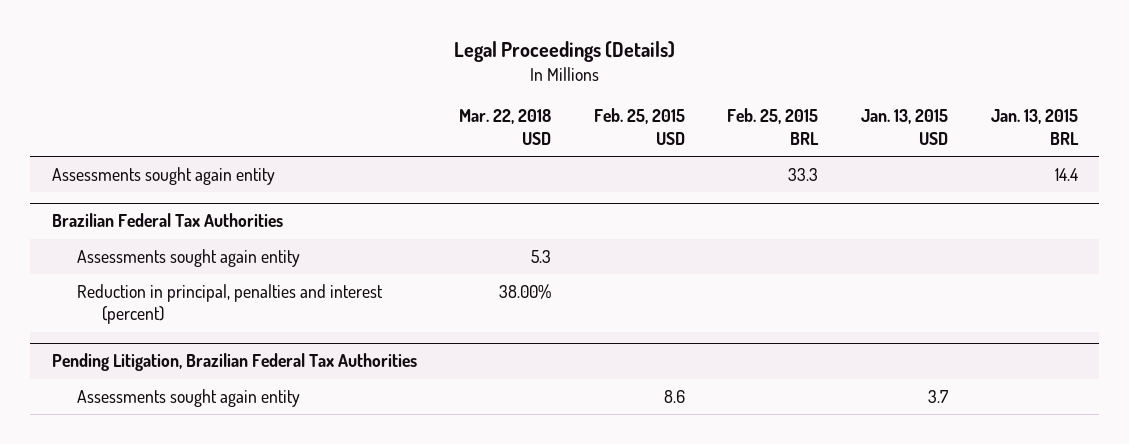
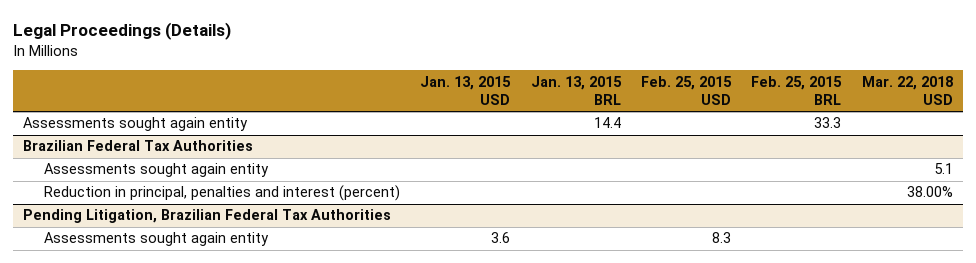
[531,250,552,264] 5.3 -> [933,163,953,175] 5.1
[663,390,685,404] 8.6 -> [711,232,731,244] 8.3
[928,390,949,404] 3.7 -> [491,232,511,244] 3.6

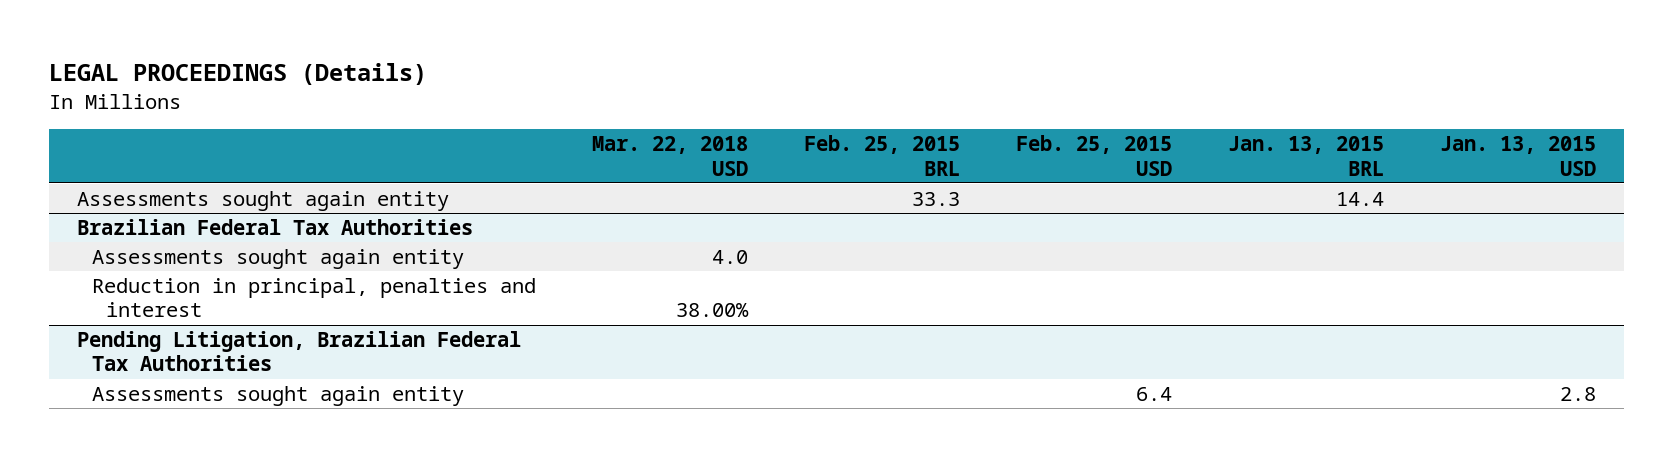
[13,21,232,40] Legal Proceedings (Details) -> [49,62,428,85] LEGAL PROCEEDINGS (Details)
[933,163,953,175] 5.1 -> [711,250,748,265] 4.0
[43,185,400,202] Reduction in principal, penalties and interest (percent) -> [91,278,536,318] Reduction in principal, penalties and interest
[491,232,511,244] 3.6 -> [1560,387,1597,402] 2.8
[711,232,731,244] 8.3 -> [1135,387,1172,402] 6.4

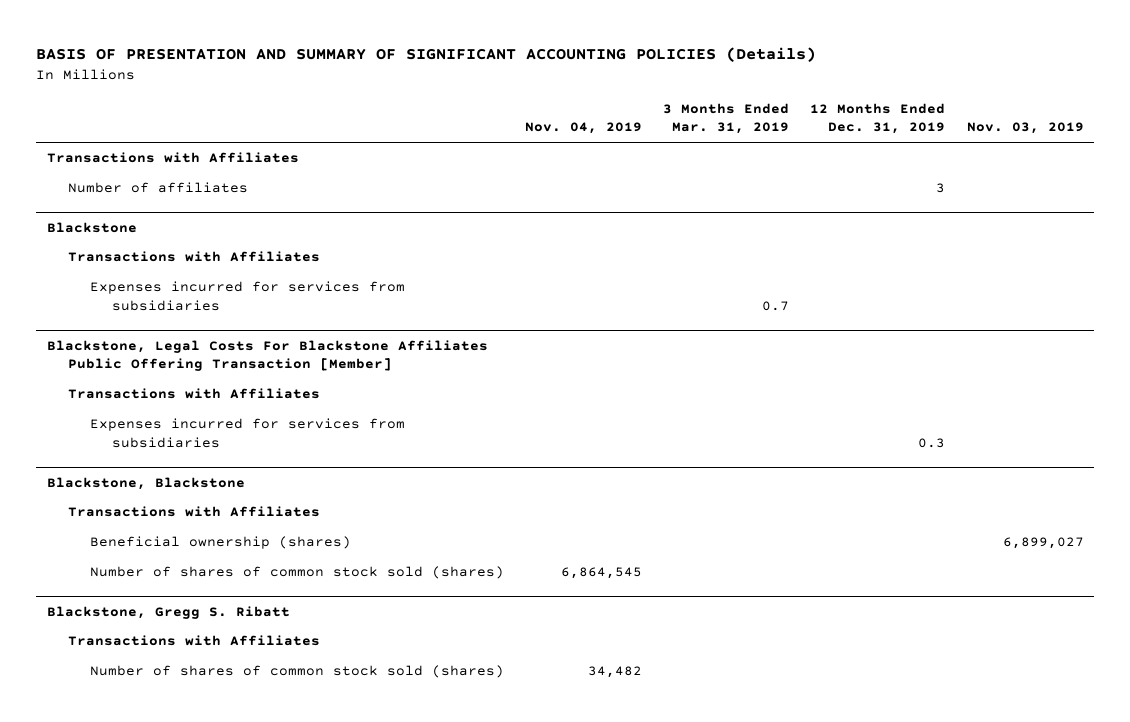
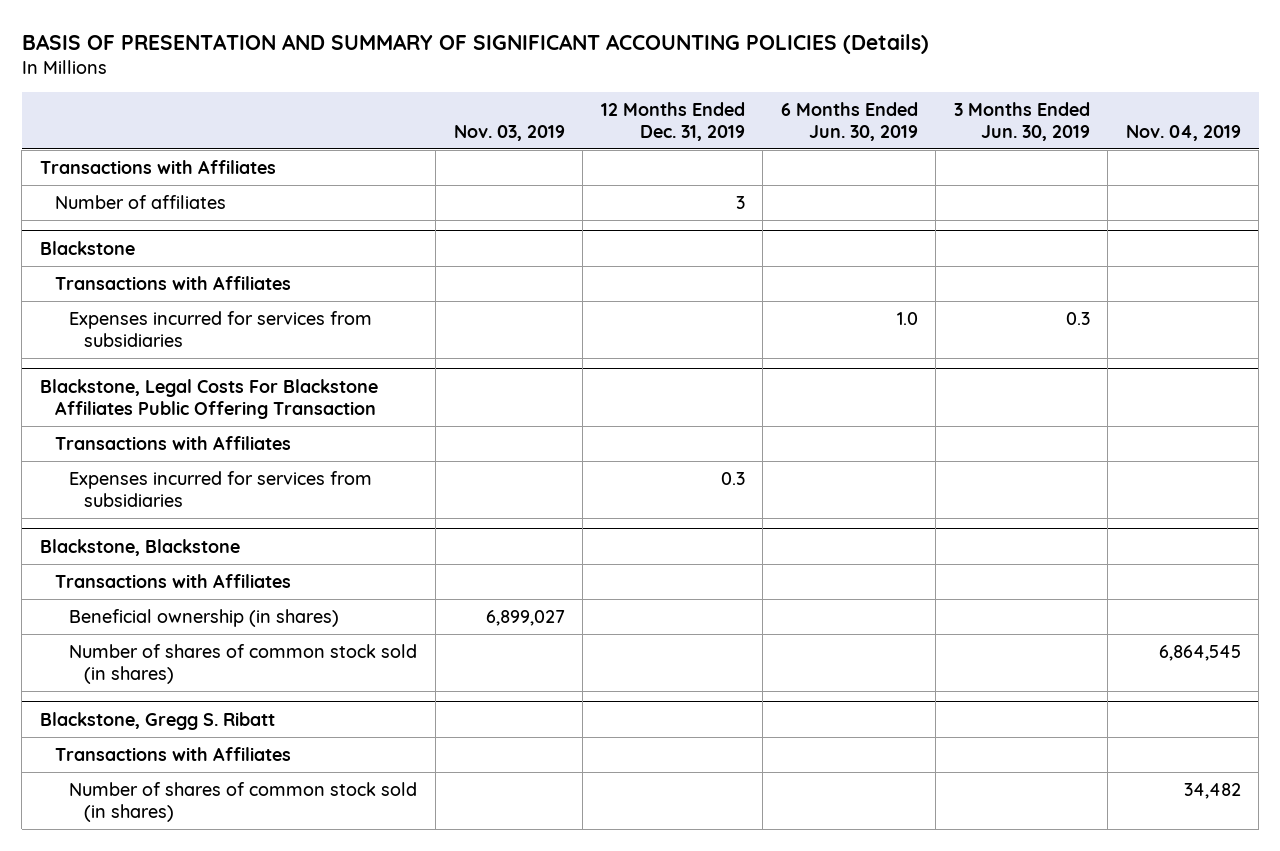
[663,102,790,135] 3 Months Ended Mar. 31, 2019 -> none
none -> [780,102,918,141] 6 Months Ended Jun. 30, 2019
none -> [953,102,1090,141] 3 Months Ended Jun. 30, 2019
[46,339,488,372] Blackstone, Legal Costs For Blackstone Affiliates Public Offering Transaction [Member] -> [39,378,378,419] Blackstone, Legal Costs For Blackstone Affiliates Public Offering Transaction
[89,536,351,550] Beneficial ownership (shares) -> [69,608,340,627] Beneficial ownership (in shares)
[89,566,504,580] Number of shares of common stock sold (shares) -> [69,643,418,684] Number of shares of common stock sold (in shares)
[89,665,504,679] Number of shares of common stock sold (shares) -> [69,781,418,822] Number of shares of common stock sold (in shares)

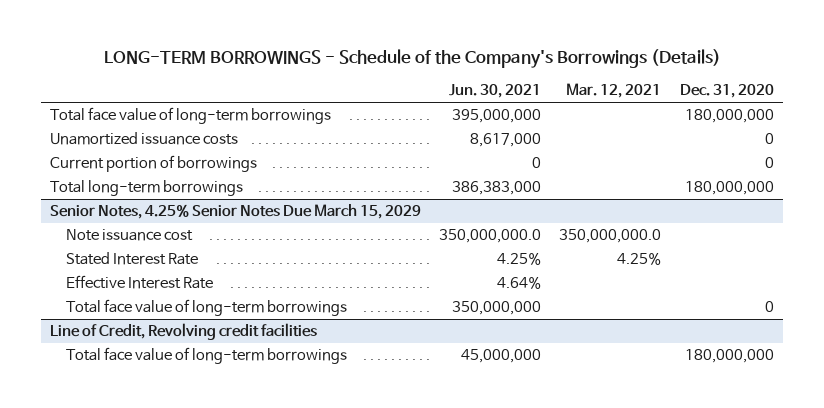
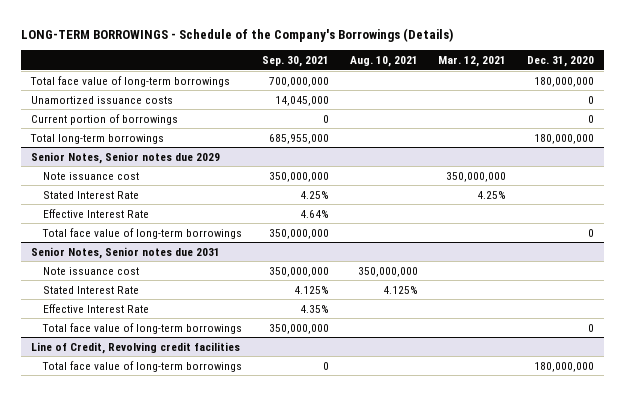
[449,84,542,99] Jun. 30, 2021 -> none
none -> [262,56,330,68] Sep. 30, 2021
none -> [349,56,418,68] Aug. 10, 2021
[49,204,421,220] Senior Notes, 4.25% Senior Notes Due March 15, 2029 -> [31,151,221,164] Senior Notes, Senior notes due 2029
[559,229,662,244] 350,000,000.0 -> [446,171,507,182] 350,000,000
none -> [31,246,221,259] Senior Notes, Senior notes due 2031
none -> [43,266,140,275] Note issuance cost
none -> [43,285,140,294] Stated Interest Rate
none -> [43,303,150,313] Effective Interest Rate
none -> [42,322,243,334] Total face value of long-term borrowings

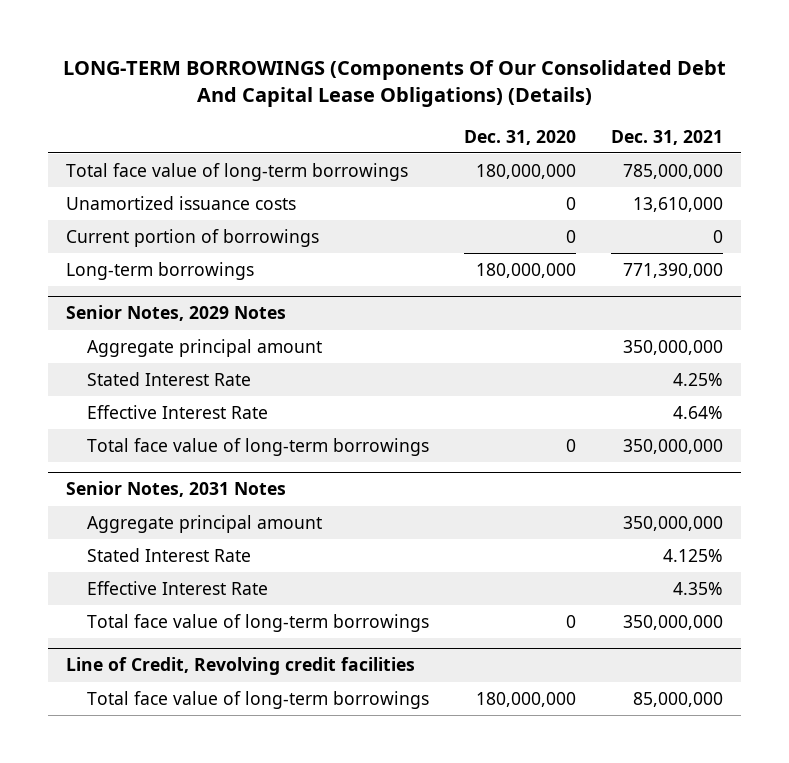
[21,27,454,42] LONG-TERM BORROWINGS - Schedule of the Company's Borrowings (Details) -> [62,60,726,108] LONG-TERM BORROWINGS (Components Of Our Consolidated Debt And Capital Lease Obligations) (Details)
[262,56,330,68] Sep. 30, 2021 -> none
[349,56,418,68] Aug. 10, 2021 -> none
[438,56,507,68] Mar. 12, 2021 -> none
none -> [611,129,724,145] Dec. 31, 2021
[30,133,165,144] Total long-term borrowings -> [65,261,254,280] Long-term borrowings
[31,151,221,164] Senior Notes, Senior notes due 2029 -> [65,305,286,322] Senior Notes, 2029 Notes
[43,171,140,180] Note issuance cost -> [86,338,322,357] Aggregate principal amount
[31,246,221,259] Senior Notes, Senior notes due 2031 -> [65,481,286,498] Senior Notes, 2031 Notes
[43,266,140,275] Note issuance cost -> [86,514,322,533] Aggregate principal amount

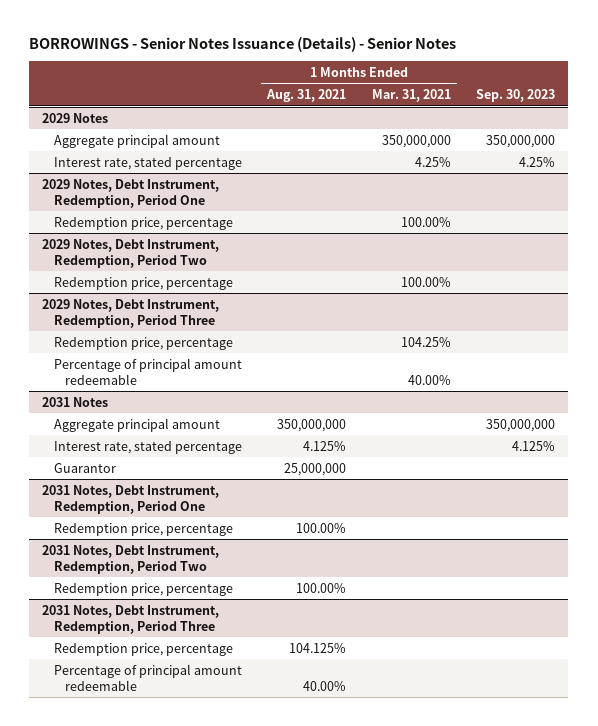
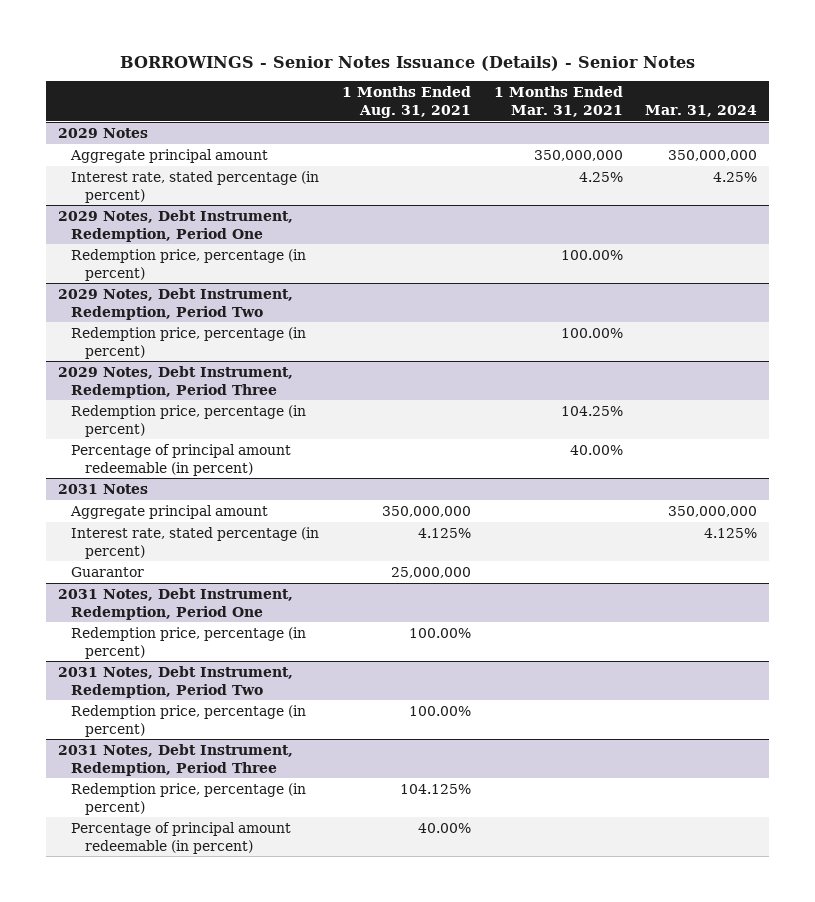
[476,89,556,103] Sep. 30, 2023 -> none
none -> [645,104,758,117] Mar. 31, 2024
[53,156,242,170] Interest rate, stated percentage -> [71,170,320,203] Interest rate, stated percentage (in percent)
[53,216,233,230] Redemption price, percentage -> [71,248,307,281] Redemption price, percentage (in percent)
[53,276,233,290] Redemption price, percentage -> [71,326,307,359] Redemption price, percentage (in percent)
[53,336,233,350] Redemption price, percentage -> [71,404,307,437] Redemption price, percentage (in percent)
[53,357,242,385] Percentage of principal amount redeemable -> [71,443,292,476] Percentage of principal amount redeemable (in percent)
[53,440,242,454] Interest rate, stated percentage -> [71,526,320,559] Interest rate, stated percentage (in percent)
[53,522,233,536] Redemption price, percentage -> [71,626,307,659] Redemption price, percentage (in percent)
[53,582,233,596] Redemption price, percentage -> [71,704,307,737] Redemption price, percentage (in percent)
[53,642,233,656] Redemption price, percentage -> [71,782,307,815] Redemption price, percentage (in percent)
[53,663,242,691] Percentage of principal amount redeemable -> [71,821,292,854] Percentage of principal amount redeemable (in percent)

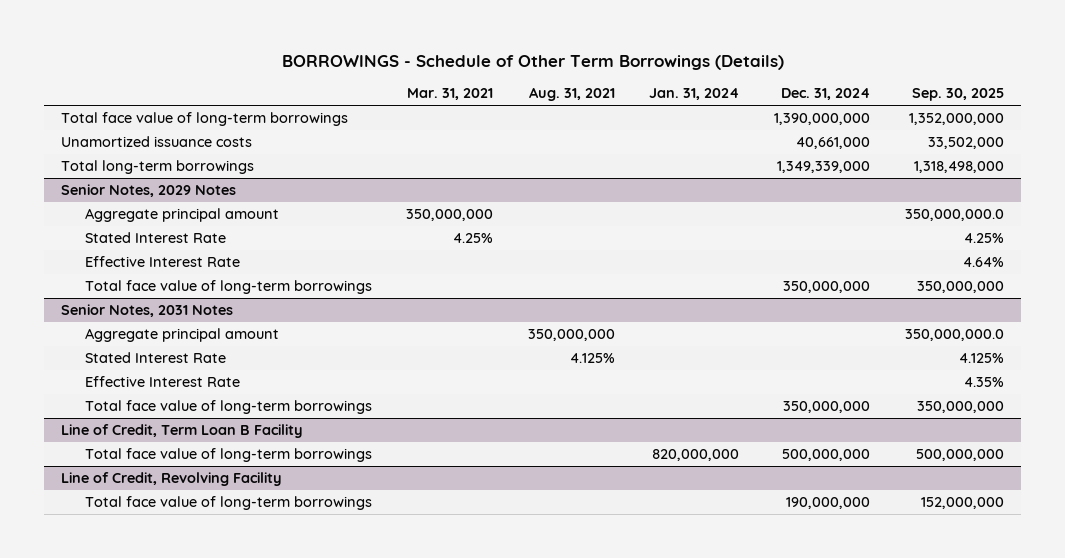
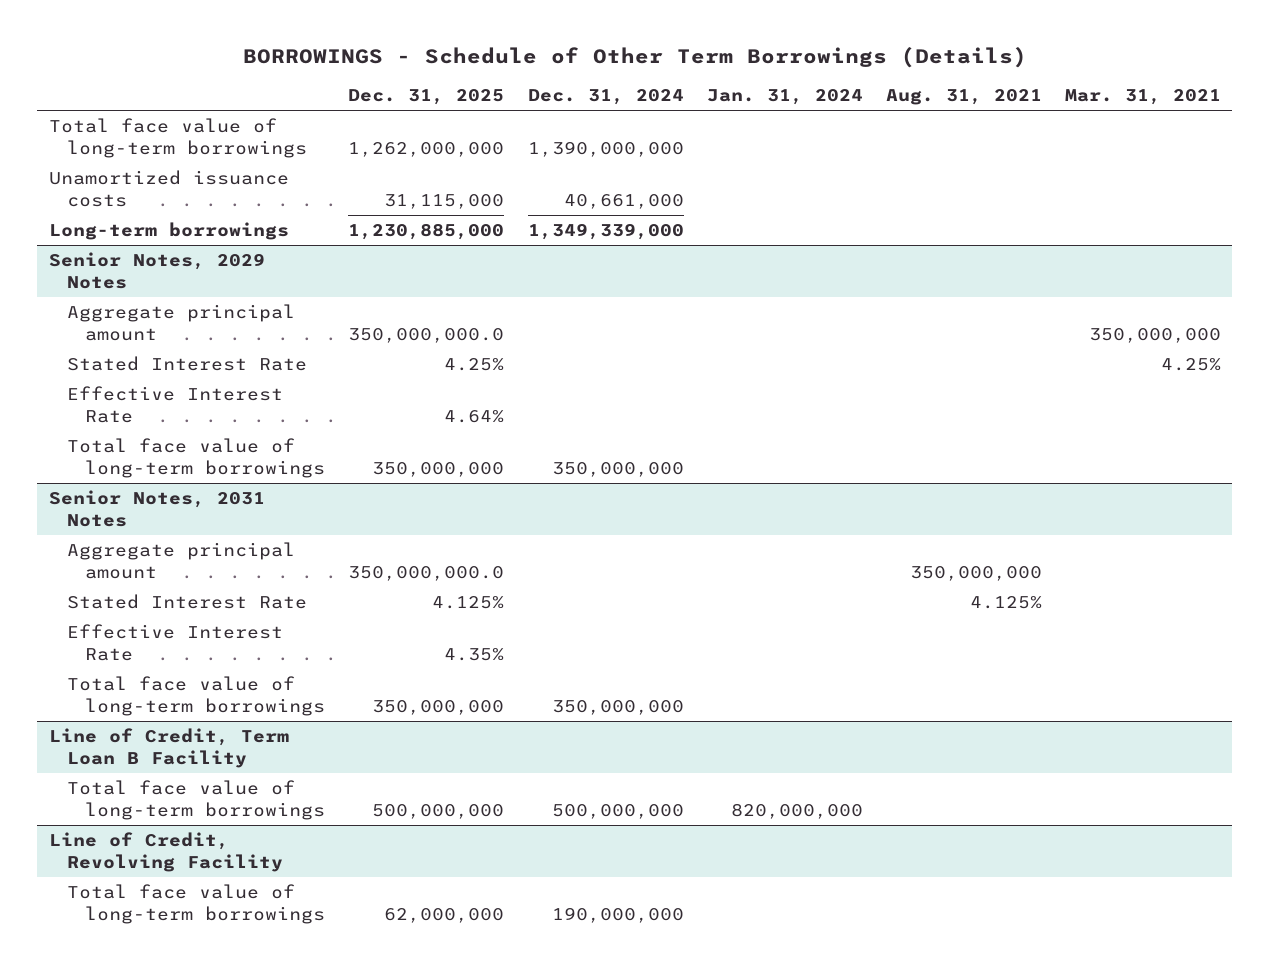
[911,88,1004,102] Sep. 30, 2025 -> none
none -> [348,89,505,106] Dec. 31, 2025
[61,160,255,175] Total long-term borrowings -> [48,221,289,240] Long-term borrowings

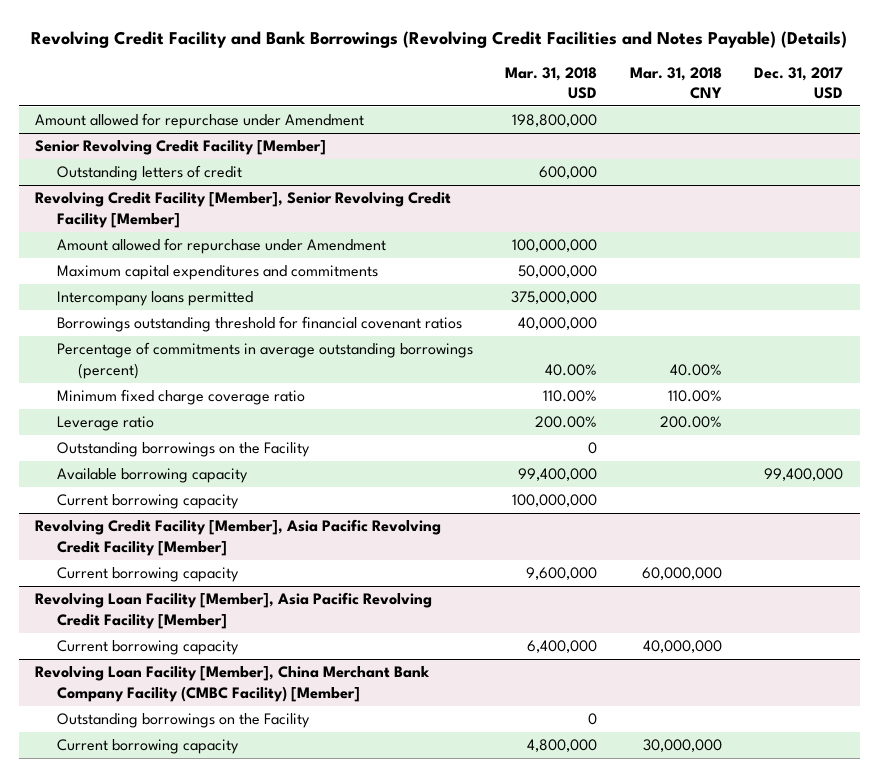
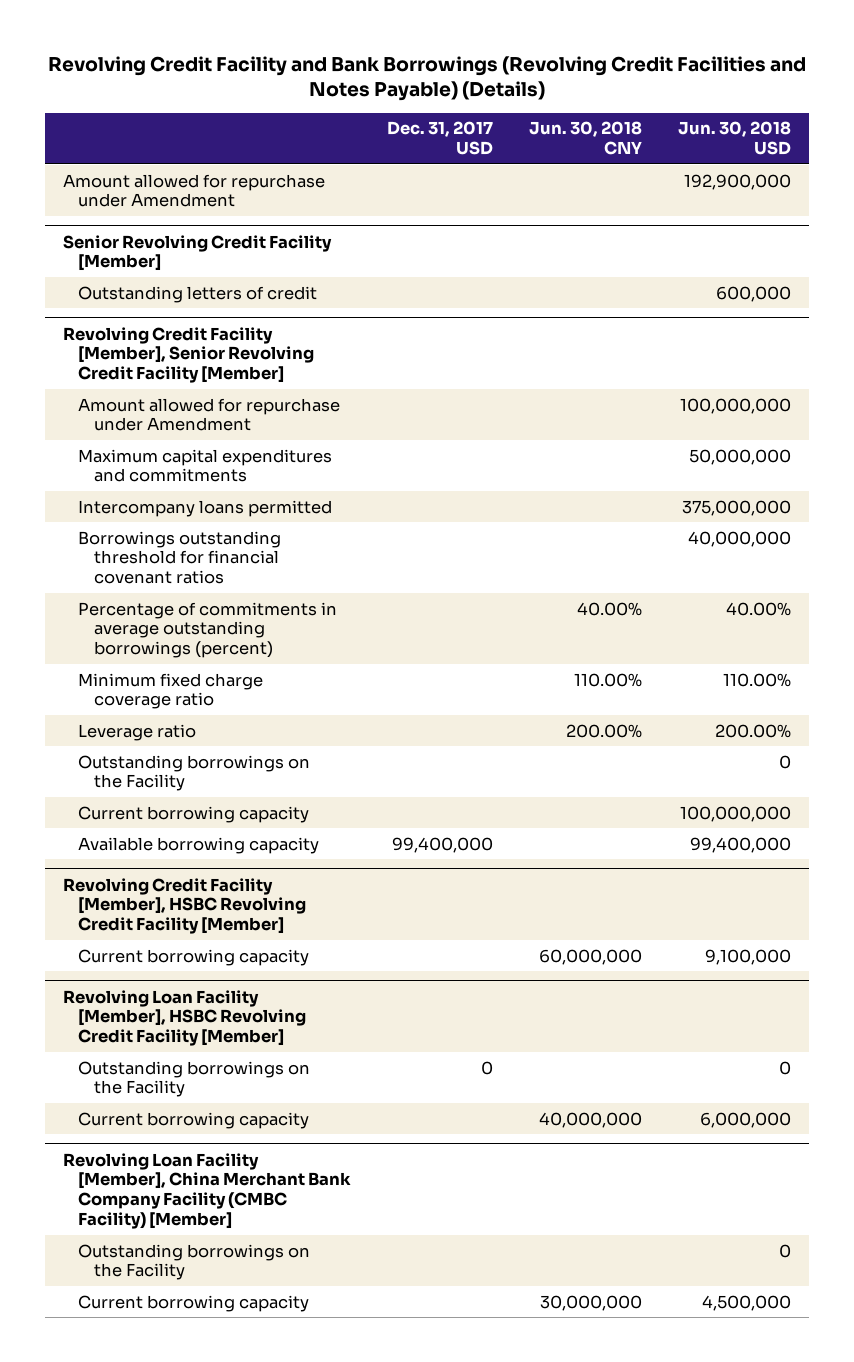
[505,66,598,100] Mar. 31, 2018 USD -> none
[629,66,722,100] Mar. 31, 2018 CNY -> none
none -> [529,121,643,156] Jun. 30, 2018 CNY
none -> [678,121,792,156] Jun. 30, 2018 USD
[56,468,248,484] Available borrowing capacity -> [78,836,320,854] Available borrowing capacity
[35,519,442,556] Revolving Credit Facility [Member], Asia Pacific Revolving Credit Facility [Member] -> [63,877,307,935] Revolving Credit Facility [Member], HSBC Revolving Credit Facility [Member]
[35,592,433,629] Revolving Loan Facility [Member], Asia Pacific Revolving Credit Facility [Member] -> [63,989,307,1047] Revolving Loan Facility [Member], HSBC Revolving Credit Facility [Member]
none -> [78,1060,311,1098] Outstanding borrowings on the Facility

